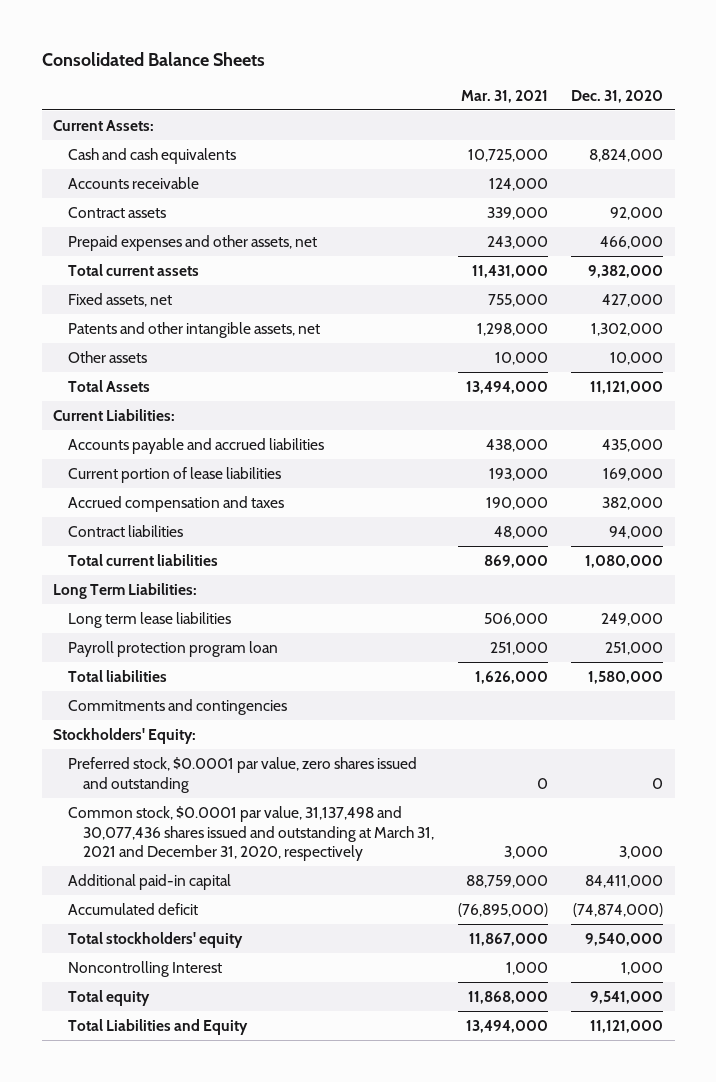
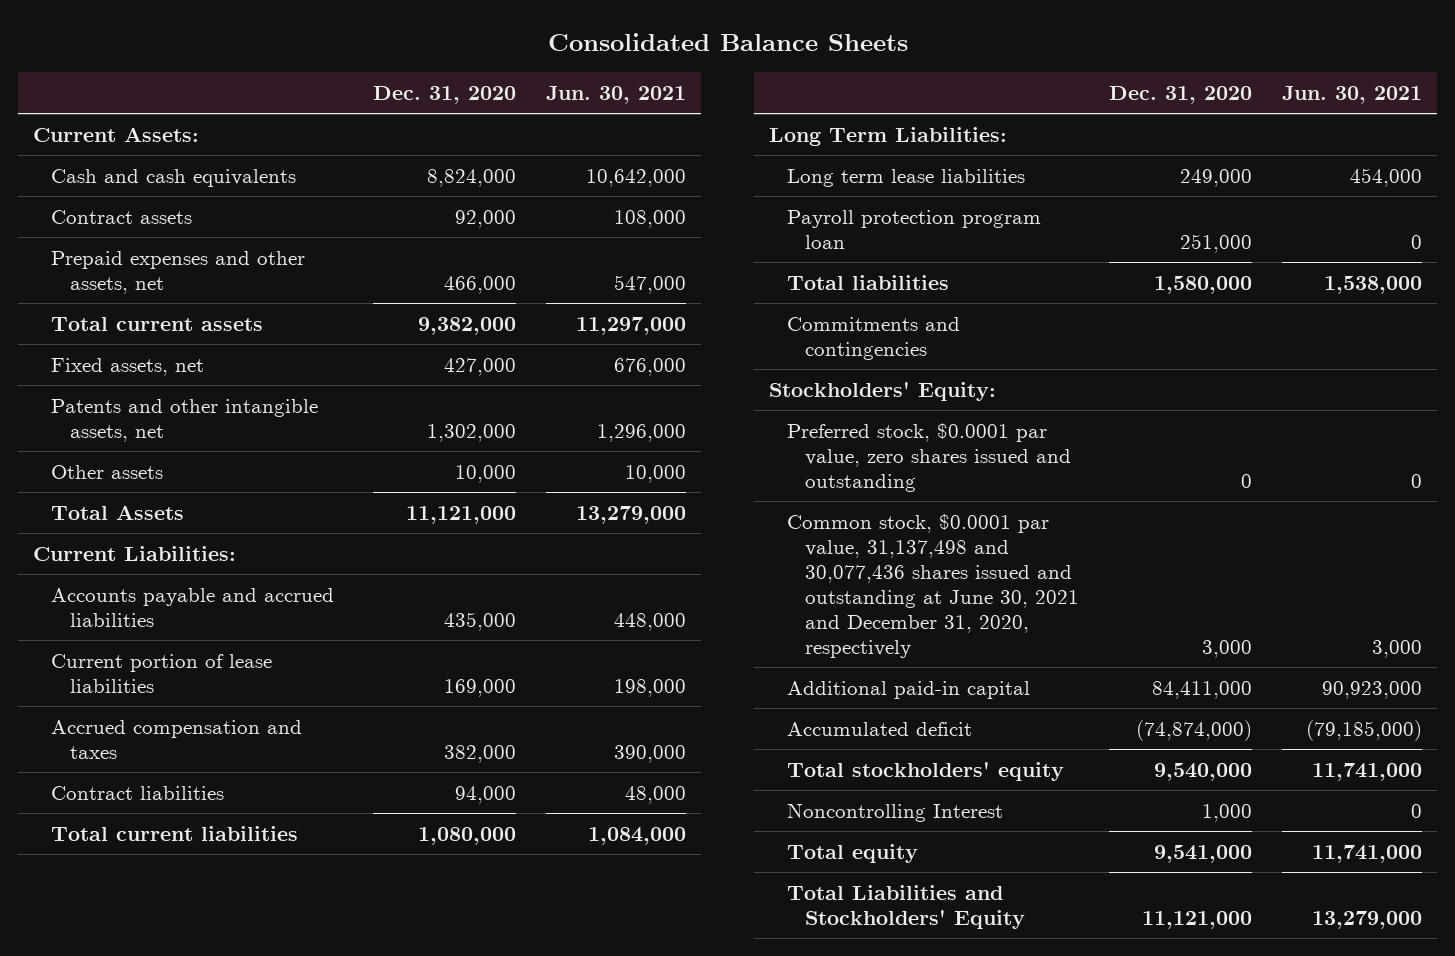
[460,89,548,103] Mar. 31, 2021 -> none
none -> [546,86,687,105] Jun. 30, 2021
[68,176,200,189] Accounts receivable -> none
[68,805,435,862] Common stock, $0.0001 par value, 31,137,498 and 30,077,436 shares issued and outstanding at March 31, 2021 and December 31, 2020, respectively -> [787,513,1080,659] Common stock, $0.0001 par value, 31,137,498 and 30,077,436 shares issued and outstanding at June 30, 2021 and December 31, 2020, respectively
[68,1018,249,1035] Total Liabilities and Equity -> [787,884,1026,929] Total Liabilities and Stockholders' Equity

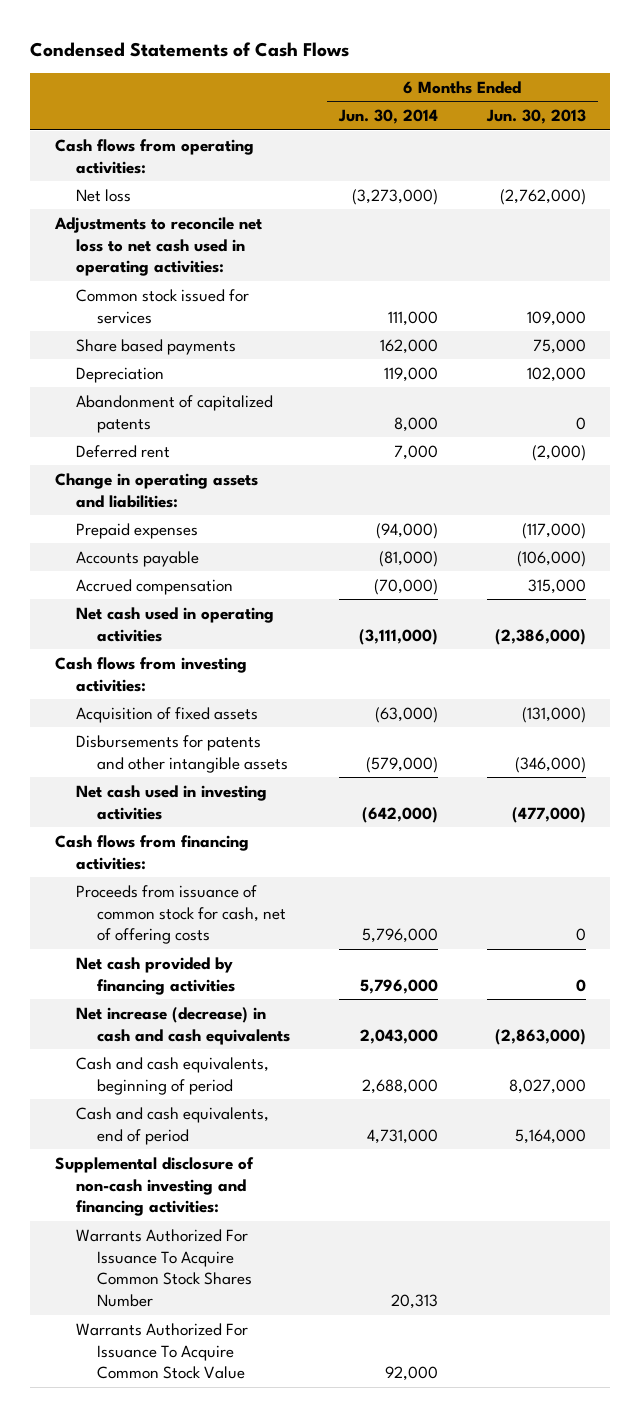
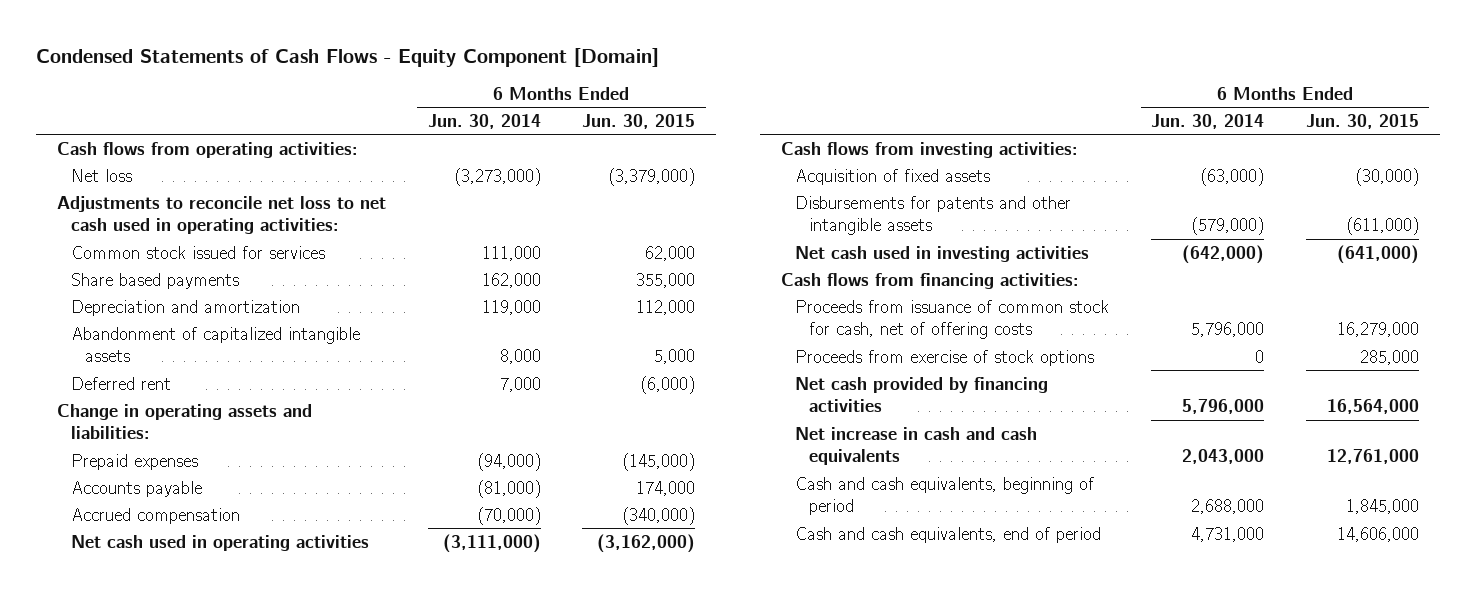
[30,42,350,58] Condensed Statements of Cash Flows -> [35,48,659,68] Condensed Statements of Cash Flows - Equity Component [Domain]
[485,109,586,125] Jun. 30, 2013 -> none
none -> [582,113,696,129] Jun. 30, 2015
[75,366,164,383] Depreciation -> [70,299,300,316] Depreciation and amortization
[75,394,273,433] Abandonment of capitalized patents -> [70,326,360,363] Abandonment of capitalized intangible assets
none -> [794,349,1094,366] Proceeds from exercise of stock options
[75,1006,290,1045] Net increase (decrease) in cash and cash equivalents -> [794,426,1037,466] Net increase in cash and cash equivalents
[54,1156,254,1217] Supplemental disclosure of non-cash investing and financing activities: -> none
[75,1228,252,1308] Warrants Authorized For Issuance To Acquire Common Stock Shares Number -> none
[75,1322,248,1380] Warrants Authorized For Issuance To Acquire Common Stock Value -> none

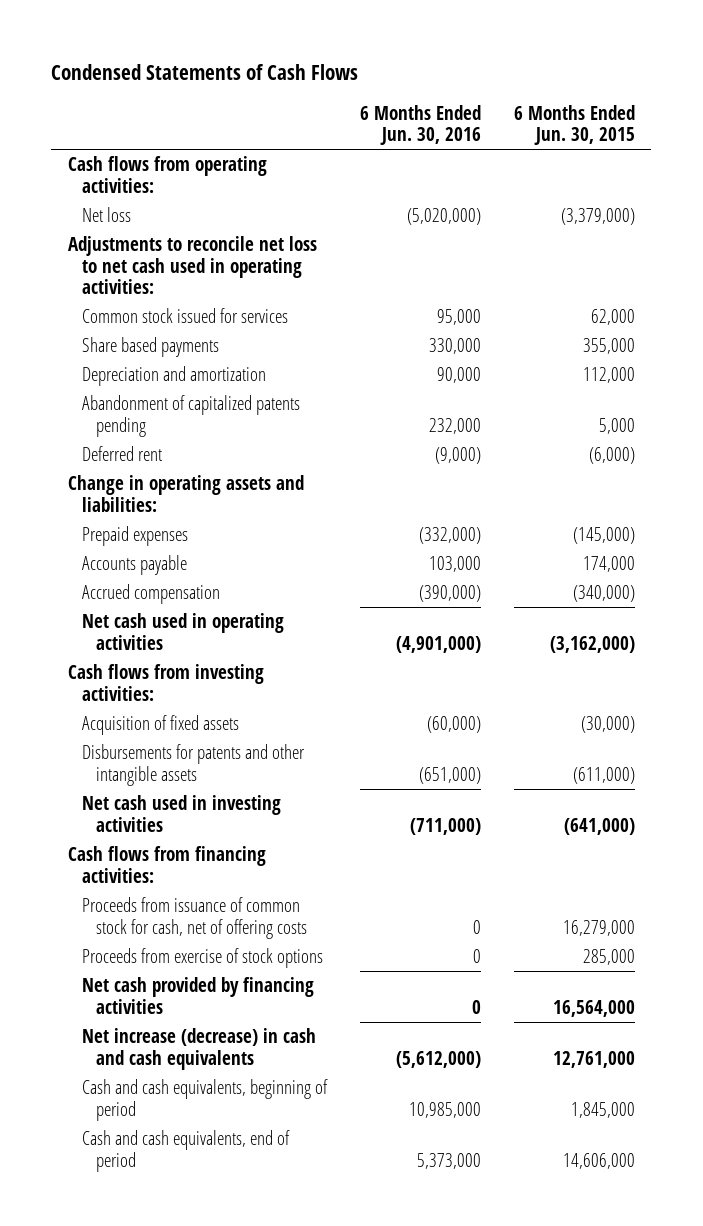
[35,48,659,68] Condensed Statements of Cash Flows - Equity Component [Domain] -> [51,64,359,81] Condensed Statements of Cash Flows
[427,113,541,129] Jun. 30, 2014 -> none
none -> [359,104,481,146] 6 Months Ended Jun. 30, 2016
[70,326,360,363] Abandonment of capitalized intangible assets -> [81,395,300,437] Abandonment of capitalized patents pending
[794,426,1037,466] Net increase in cash and cash equivalents -> [81,1028,316,1070] Net increase (decrease) in cash and cash equivalents

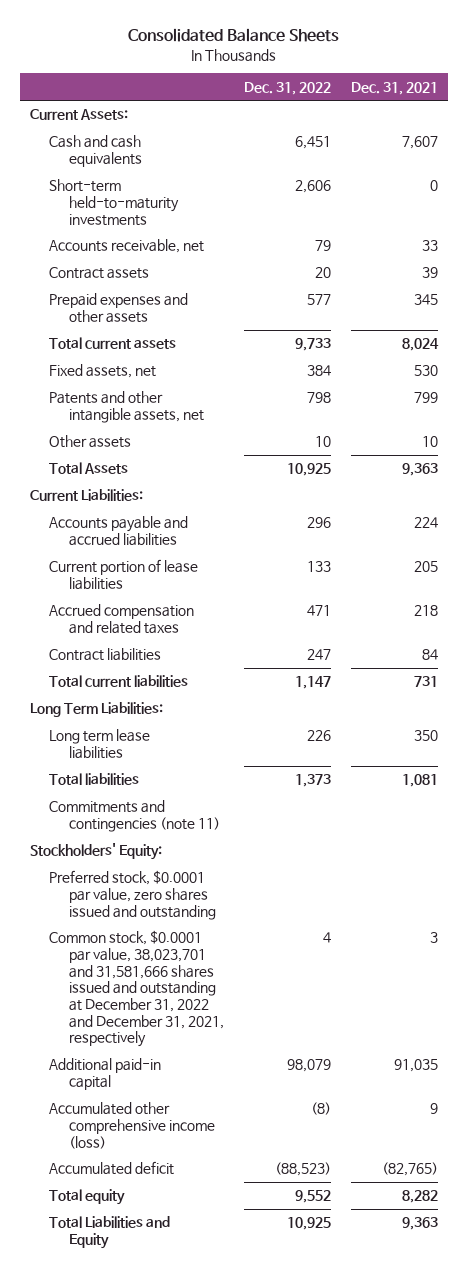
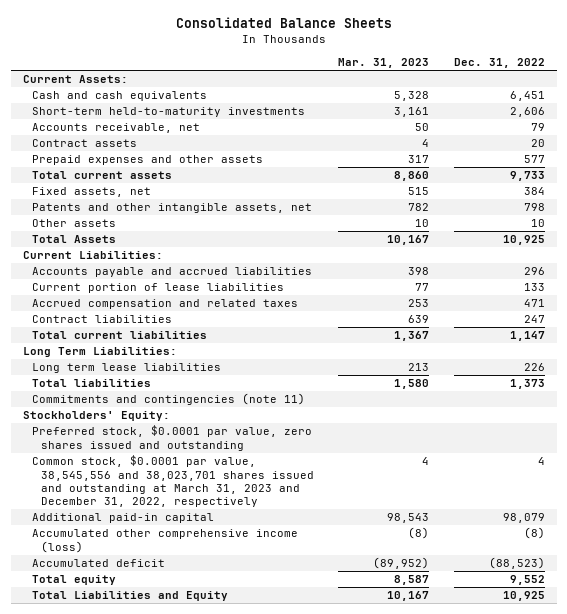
[350,81,438,95] Dec. 31, 2021 -> none
none -> [338,58,430,69] Mar. 31, 2023
[49,930,224,1048] Common stock, $0.0001 par value, 38,023,701 and 31,581,666 shares issued and outstanding at December 31, 2022 and December 31, 2021, respectively -> [31,455,315,508] Common stock, $0.0001 par value, 38,545,556 and 38,023,701 shares issued and outstanding at March 31, 2023 and December 31, 2022, respectively

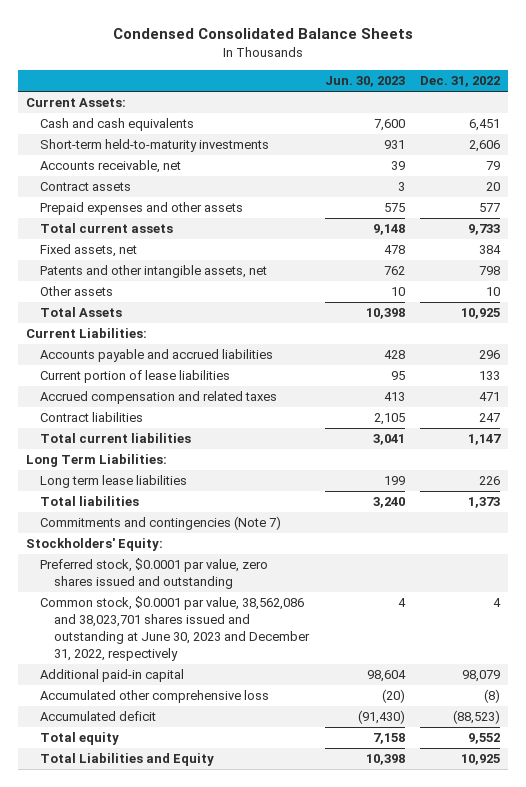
[175,16,392,28] Consolidated Balance Sheets -> [113,28,414,40] Condensed Consolidated Balance Sheets
[338,58,430,69] Mar. 31, 2023 -> none
none -> [324,76,405,88] Jun. 30, 2023
[31,393,305,406] Commitments and contingencies (note 11) -> [40,516,282,531] Commitments and contingencies (Note 7)
[31,455,315,508] Common stock, $0.0001 par value, 38,545,556 and 38,023,701 shares issued and outstanding at March 31, 2023 and December 31, 2022, respectively -> [40,596,311,661] Common stock, $0.0001 par value, 38,562,086 and 38,023,701 shares issued and outstanding at June 30, 2023 and December 31, 2022, respectively
[31,529,298,553] Accumulated other comprehensive income (loss) -> [40,690,270,704] Accumulated other comprehensive loss

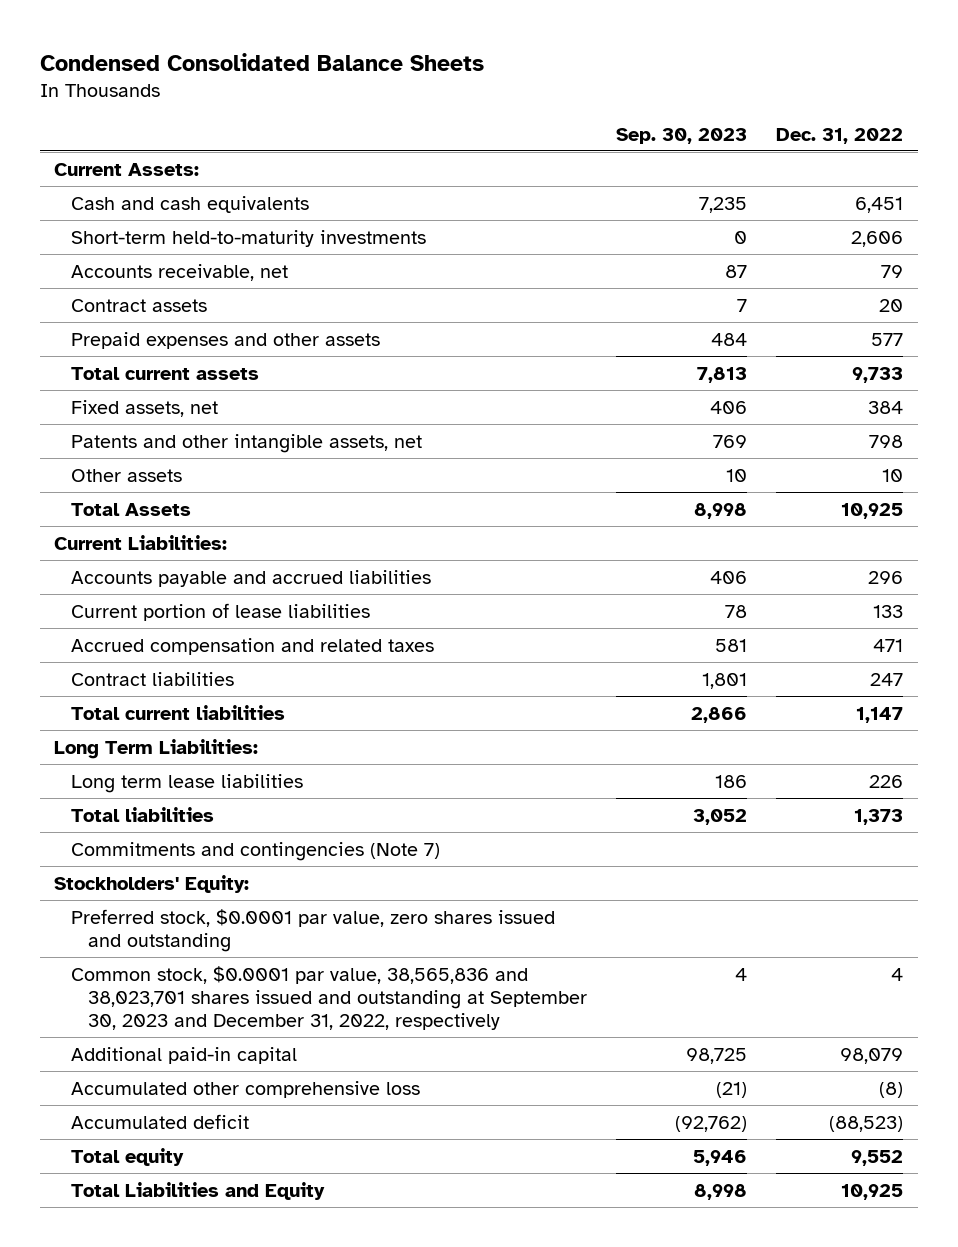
[324,76,405,88] Jun. 30, 2023 -> none
none -> [616,127,748,144] Sep. 30, 2023
[40,596,311,661] Common stock, $0.0001 par value, 38,562,086 and 38,023,701 shares issued and outstanding at June 30, 2023 and December 31, 2022, respectively -> [71,965,588,1031] Common stock, $0.0001 par value, 38,565,836 and 38,023,701 shares issued and outstanding at September 30, 2023 and December 31, 2022, respectively

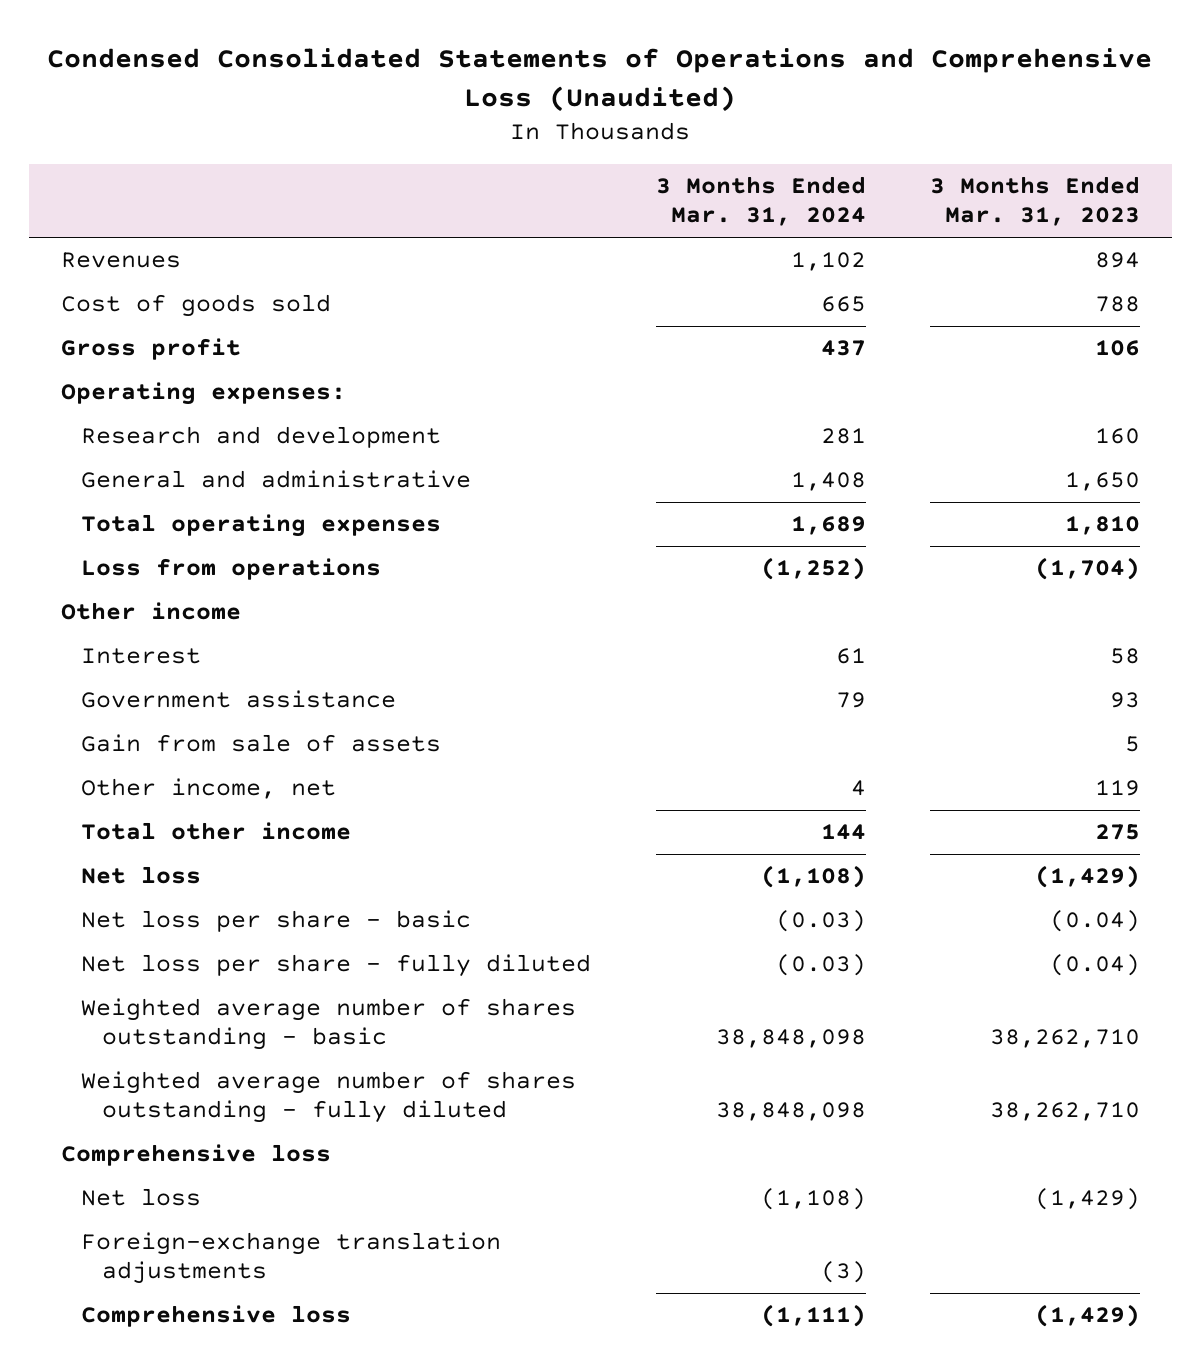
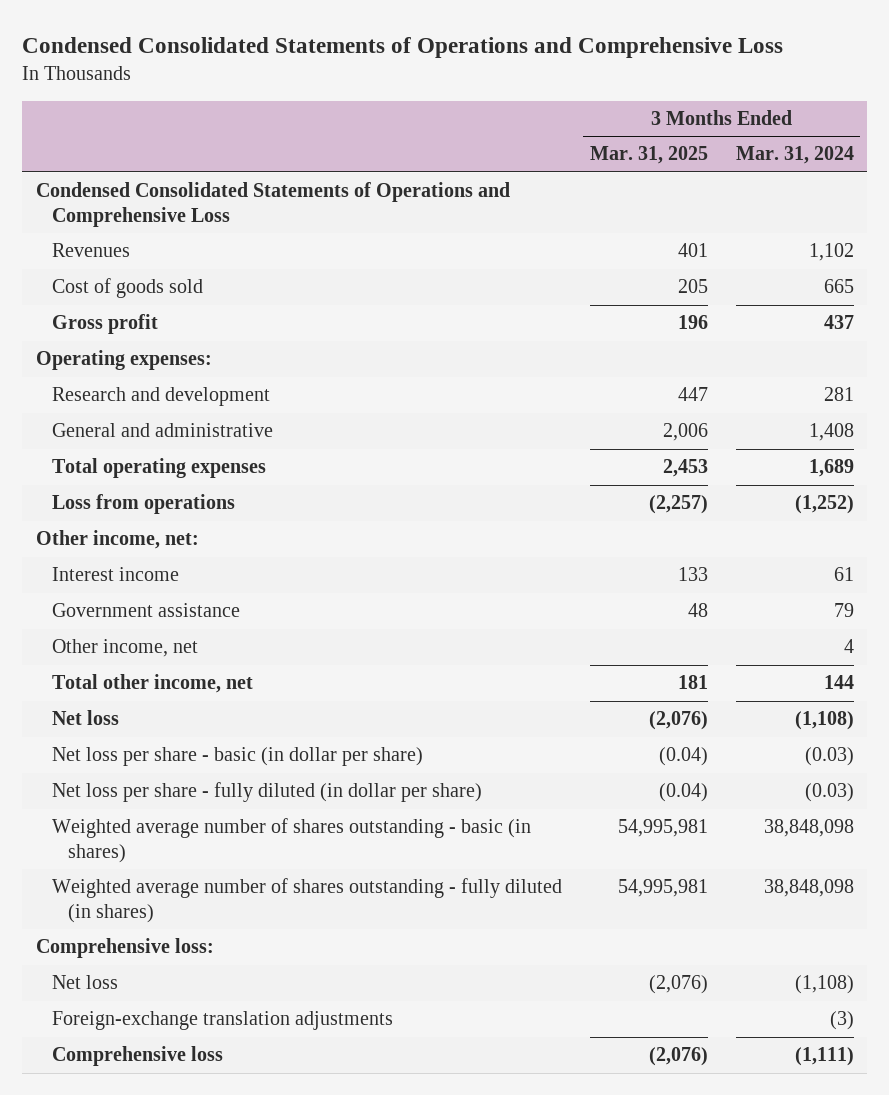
[47,48,1153,112] Condensed Consolidated Statements of Operations and Comprehensive Loss (Unaudited) -> [21,37,783,59] Condensed Consolidated Statements of Operations and Comprehensive Loss
[929,176,1140,227] 3 Months Ended Mar. 31, 2023 -> none
none -> [589,146,708,165] Mar. 31, 2025
none -> [35,182,510,228] Condensed Consolidated Statements of Operations and Comprehensive Loss
[60,602,241,621] Other income -> [35,530,199,550] Other income, net:
[81,648,202,665] Interest -> [51,567,179,582] Interest income
[81,734,442,753] Gain from sale of assets -> none
[81,822,352,841] Total other income -> [51,674,253,694] Total other income, net
[81,910,472,933] Net loss per share - basic -> [51,747,423,767] Net loss per share - basic (in dollar per share)
[81,954,592,978] Net loss per share - fully diluted -> [51,782,482,803] Net loss per share - fully diluted (in dollar per share)
[81,998,577,1051] Weighted average number of shares outstanding - basic -> [51,818,531,864] Weighted average number of shares outstanding - basic (in shares)
[81,1071,577,1124] Weighted average number of shares outstanding - fully diluted -> [51,878,562,924] Weighted average number of shares outstanding - fully diluted (in shares)
[60,1144,331,1167] Comprehensive loss -> [35,938,214,959] Comprehensive loss:

